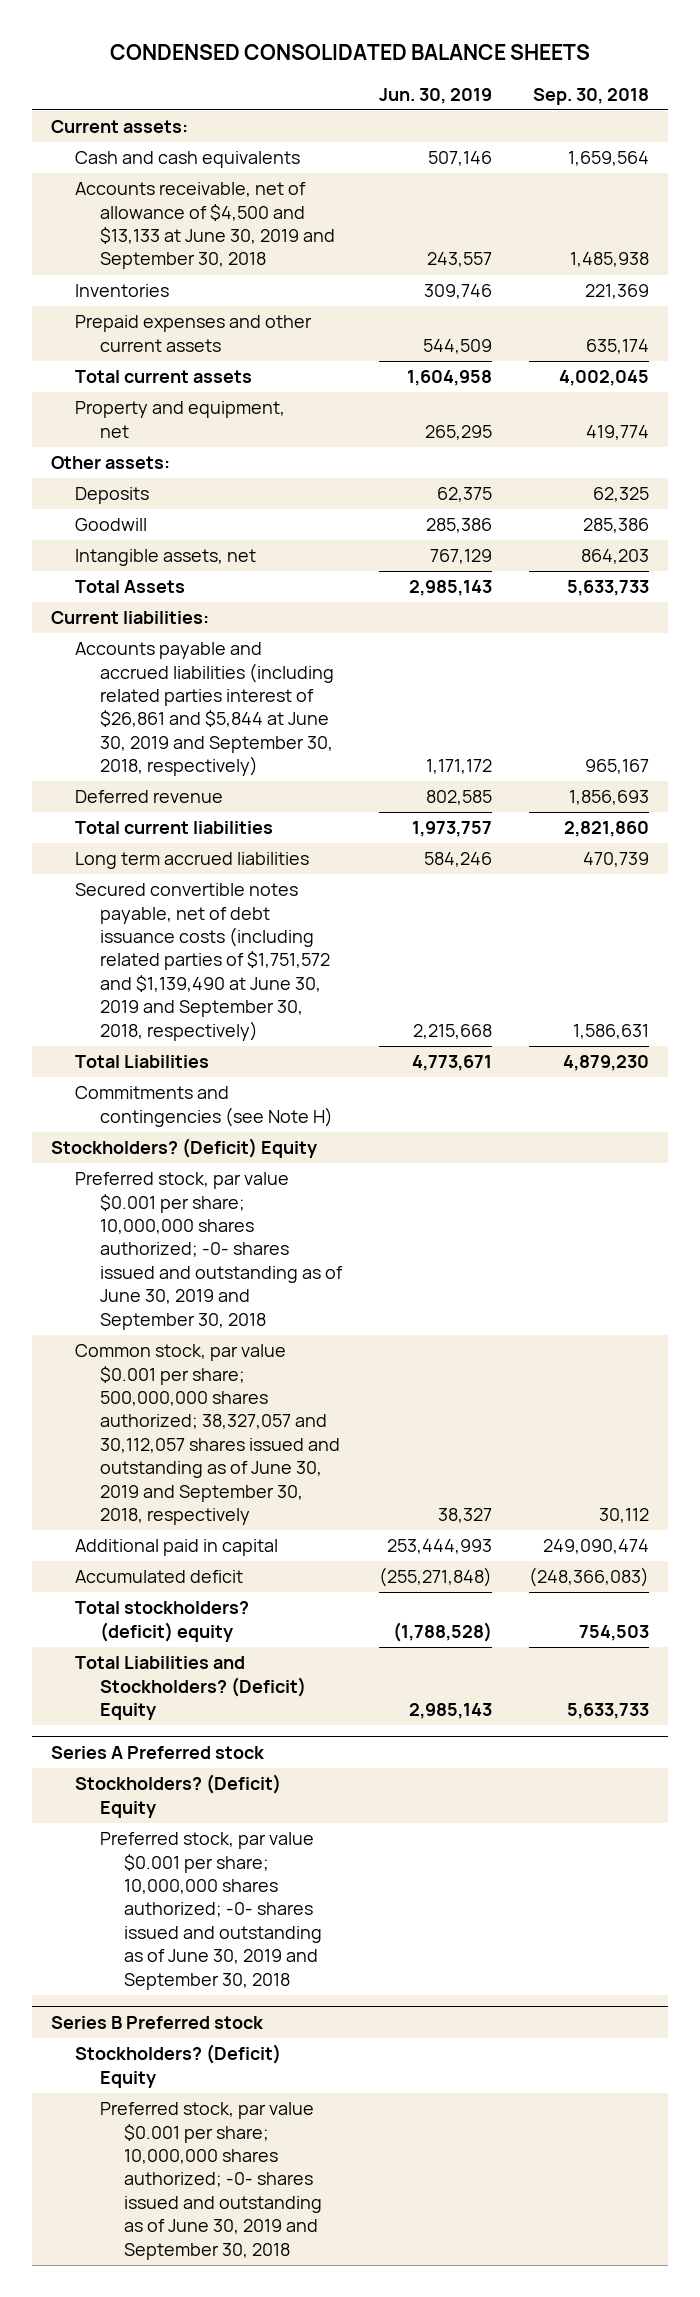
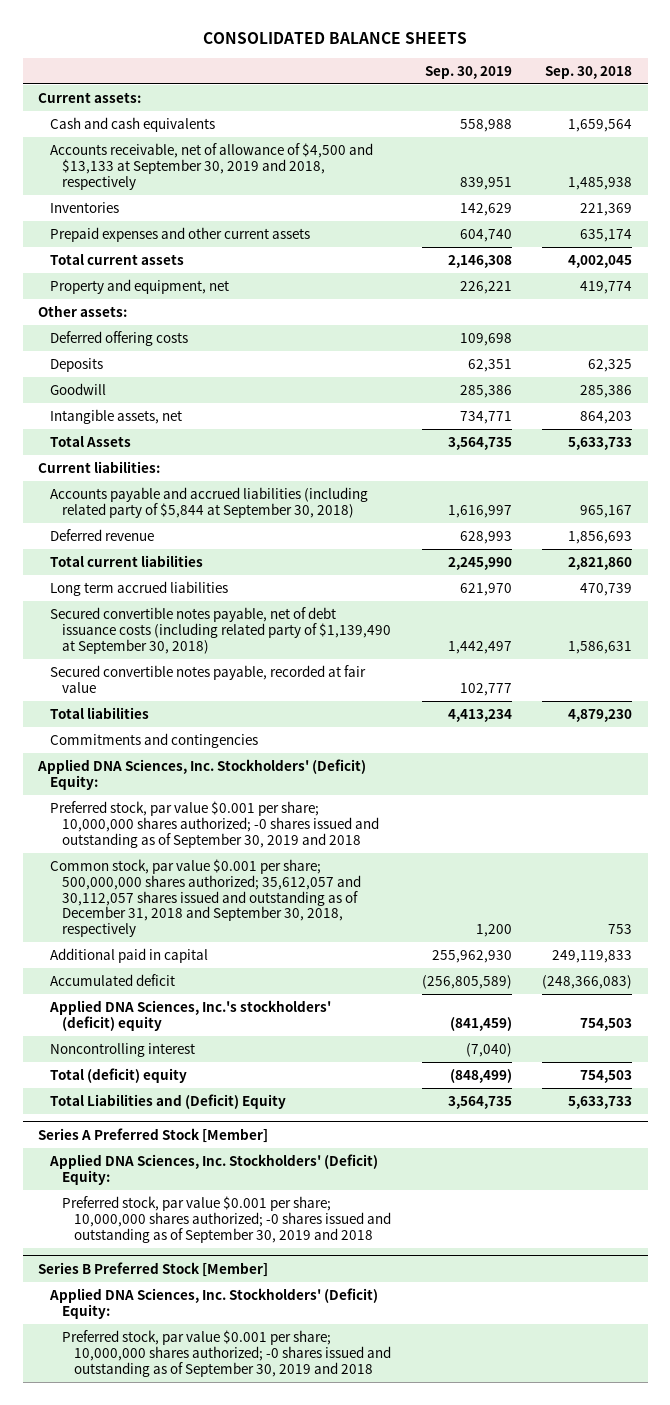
[110,44,591,61] CONDENSED CONSOLIDATED BALANCE SHEETS -> [203,31,468,44] CONSOLIDATED BALANCE SHEETS
[379,87,493,104] Jun. 30, 2019 -> none
none -> [424,65,512,79] Sep. 30, 2019
[75,182,335,270] Accounts receivable, net of allowance of $4,500 and $13,133 at June 30, 2019 and September 30, 2018 -> [50,143,374,190] Accounts receivable, net of allowance of $4,500 and $13,133 at September 30, 2019 and 2018, respectively
none -> [50,331,189,347] Deferred offering costs
[75,642,334,777] Accounts payable and accrued liabilities (including related parties interest of $26,861 and $5,844 at June 30, 2019 and September 30, 2018, respectively) -> [50,487,369,518] Accounts payable and accrued liabilities (including related party of $5,844 at September 30, 2018)
[75,883,330,1041] Secured convertible notes payable, net of debt issuance costs (including related parties of $1,751,572 and $1,139,490 at June 30, 2019 and September 30, 2018, respectively) -> [50,607,392,654] Secured convertible notes payable, net of debt issuance costs (including related party of $1,139,490 at September 30, 2018)
none -> [50,665,367,693] Secured convertible notes payable, recorded at fair value
[75,1055,210,1069] Total Liabilities -> [50,707,150,720] Total liabilities
[75,1086,333,1127] Commitments and contingencies (see Note H) -> [50,733,259,749] Commitments and contingencies
[50,1138,317,1159] Stockholders? (Deficit) Equity -> [37,759,367,790] Applied DNA Sciences, Inc. Stockholders' (Deficit) Equity:
[75,1172,343,1330] Preferred stock, par value $0.001 per share; 10,000,000 shares authorized; -0- shares issued and outstanding as of June 30, 2019 and September 30, 2018 -> [50,801,380,848] Preferred stock, par value $0.001 per share; 10,000,000 shares authorized; -0 shares issued and outstanding as of September 30, 2019 and 2018
[75,1344,340,1526] Common stock, par value $0.001 per share; 500,000,000 shares authorized; 38,327,057 and 30,112,057 shares issued and outstanding as of June 30, 2019 and September 30, 2018, respectively -> [50,859,362,937] Common stock, par value $0.001 per share; 500,000,000 shares authorized; 35,612,057 and 30,112,057 shares issued and outstanding as of December 31, 2018 and September 30, 2018, respectively
[599,1508,650,1524] 30,112 -> [608,923,633,934] 753
[543,1539,650,1555] 249,090,474 -> [552,950,633,964] 249,119,833
[75,1601,250,1642] Total stockholders? (deficit) equity -> [49,1000,332,1031] Applied DNA Sciences, Inc.'s stockholders' (deficit) equity
none -> [50,1043,196,1058] Noncontrolling interest
none -> [50,1068,188,1084] Total (deficit) equity
[75,1656,306,1721] Total Liabilities and Stockholders? (Deficit) Equity -> [50,1094,287,1110] Total Liabilities and (Deficit) Equity
[50,1745,265,1759] Series A Preferred stock -> [38,1127,269,1143] Series A Preferred Stock [Member]
[75,1774,282,1818] Stockholders? (Deficit) Equity -> [49,1154,379,1185] Applied DNA Sciences, Inc. Stockholders' (Deficit) Equity:
[99,1832,323,1990] Preferred stock, par value $0.001 per share; 10,000,000 shares authorized; -0- shares issued and outstanding as of June 30, 2019 and September 30, 2018 -> [62,1196,392,1243] Preferred stock, par value $0.001 per share; 10,000,000 shares authorized; -0 shares issued and outstanding as of September 30, 2019 and 2018
[50,2015,264,2029] Series B Preferred stock -> [38,1261,269,1277] Series B Preferred Stock [Member]
[75,2044,282,2088] Stockholders? (Deficit) Equity -> [49,1288,379,1319] Applied DNA Sciences, Inc. Stockholders' (Deficit) Equity:
[99,2102,323,2260] Preferred stock, par value $0.001 per share; 10,000,000 shares authorized; -0- shares issued and outstanding as of June 30, 2019 and September 30, 2018 -> [62,1330,392,1377] Preferred stock, par value $0.001 per share; 10,000,000 shares authorized; -0 shares issued and outstanding as of September 30, 2019 and 2018

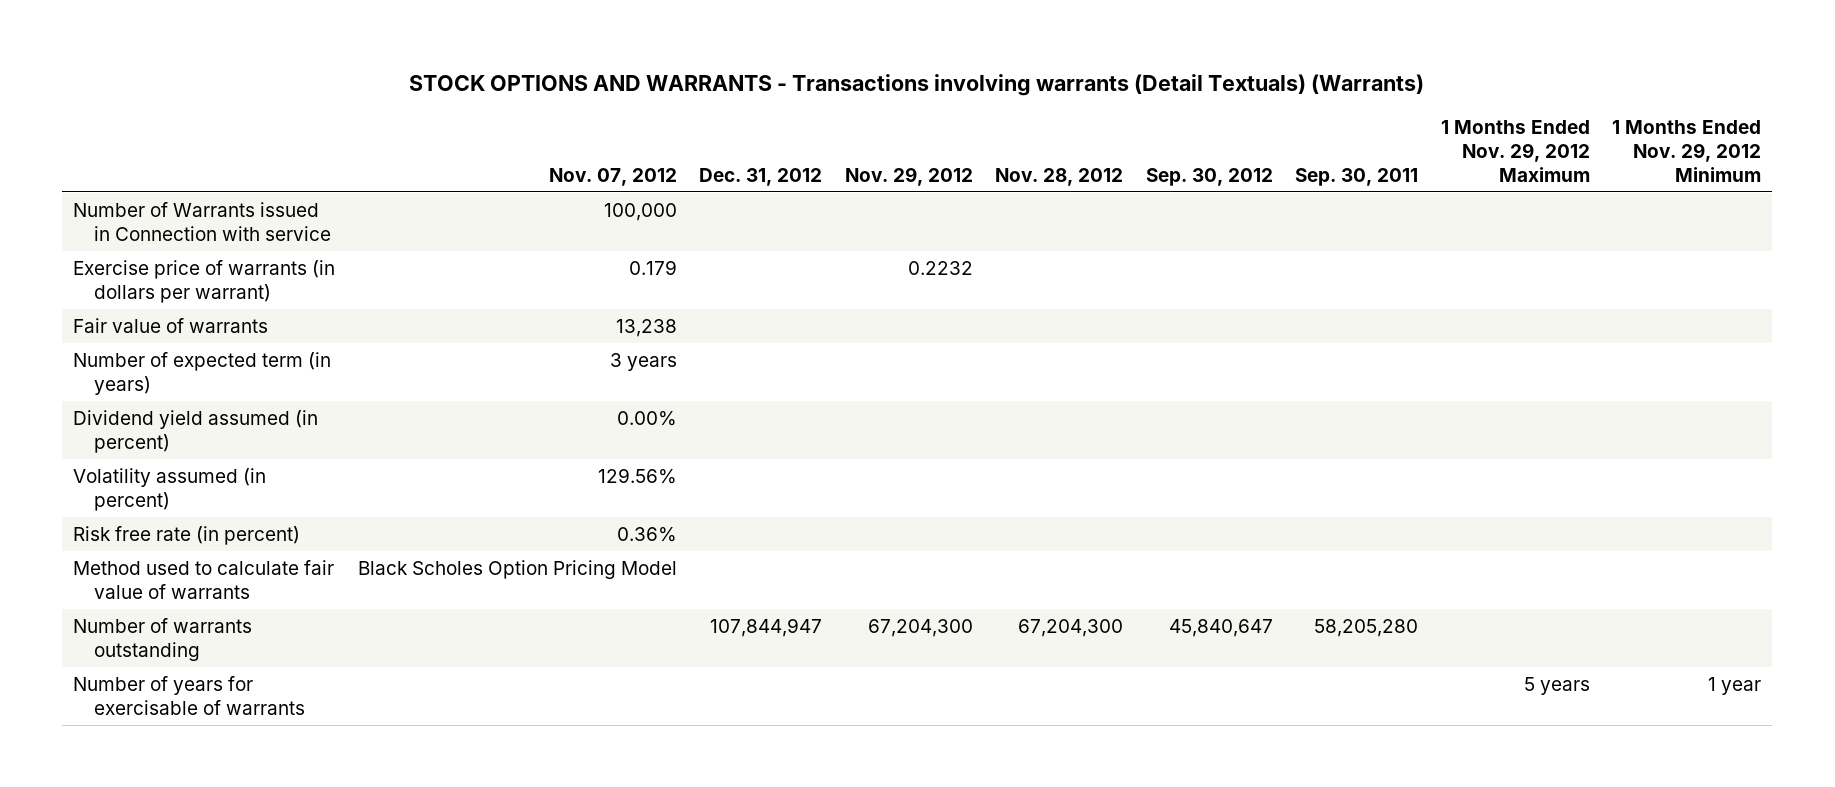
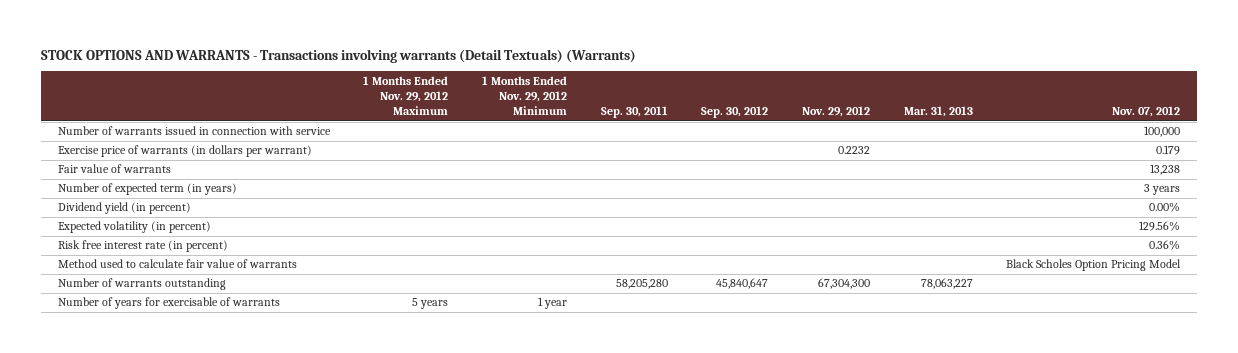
[699,167,823,186] Dec. 31, 2012 -> none
[995,167,1124,186] Nov. 28, 2012 -> none
none -> [903,106,973,118] Mar. 31, 2013
[73,201,331,241] Number of Warrants issued in Connection with service -> [57,126,331,136] Number of warrants issued in connection with service
[73,409,319,453] Dividend yield assumed (in percent) -> [57,202,191,215] Dividend yield (in percent)
[73,467,267,511] Volatility assumed (in percent) -> [57,221,211,234] Expected volatility (in percent)
[73,525,301,545] Risk free rate (in percent) -> [57,240,228,253] Risk free interest rate (in percent)
[867,618,973,637] 67,204,300 -> [817,278,870,290] 67,304,300

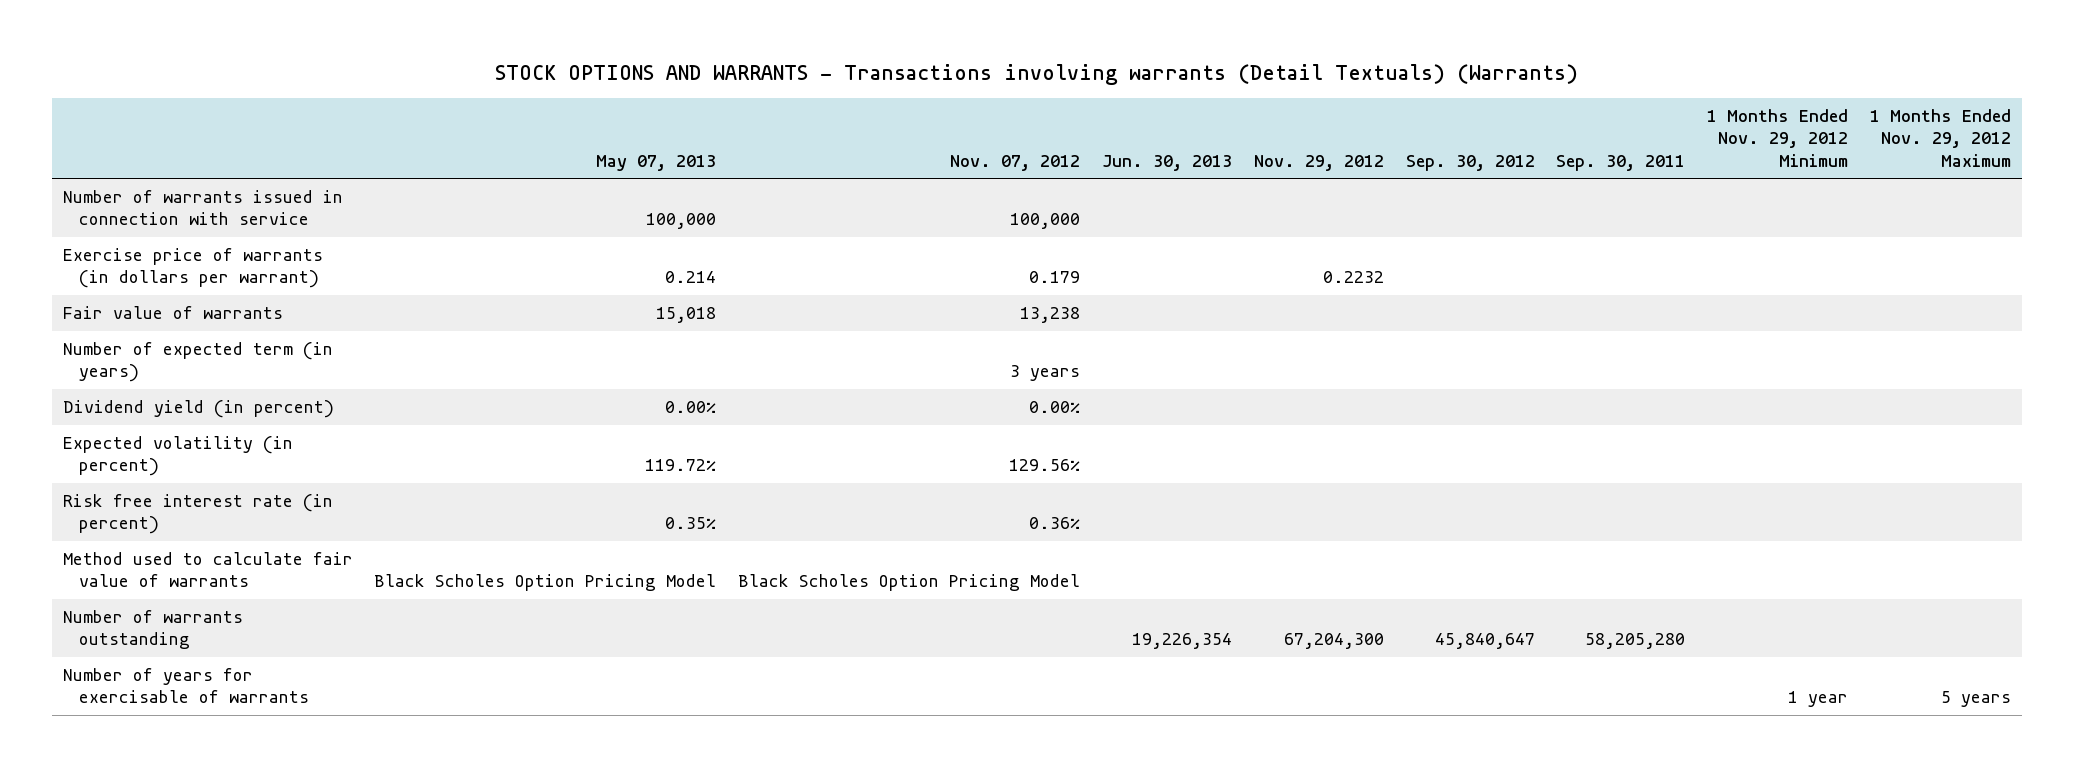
[903,106,973,118] Mar. 31, 2013 -> none
none -> [596,154,717,171] May 07, 2013
none -> [1101,154,1232,171] Jun. 30, 2013
[817,278,870,290] 67,304,300 -> [1283,633,1384,650] 67,204,300

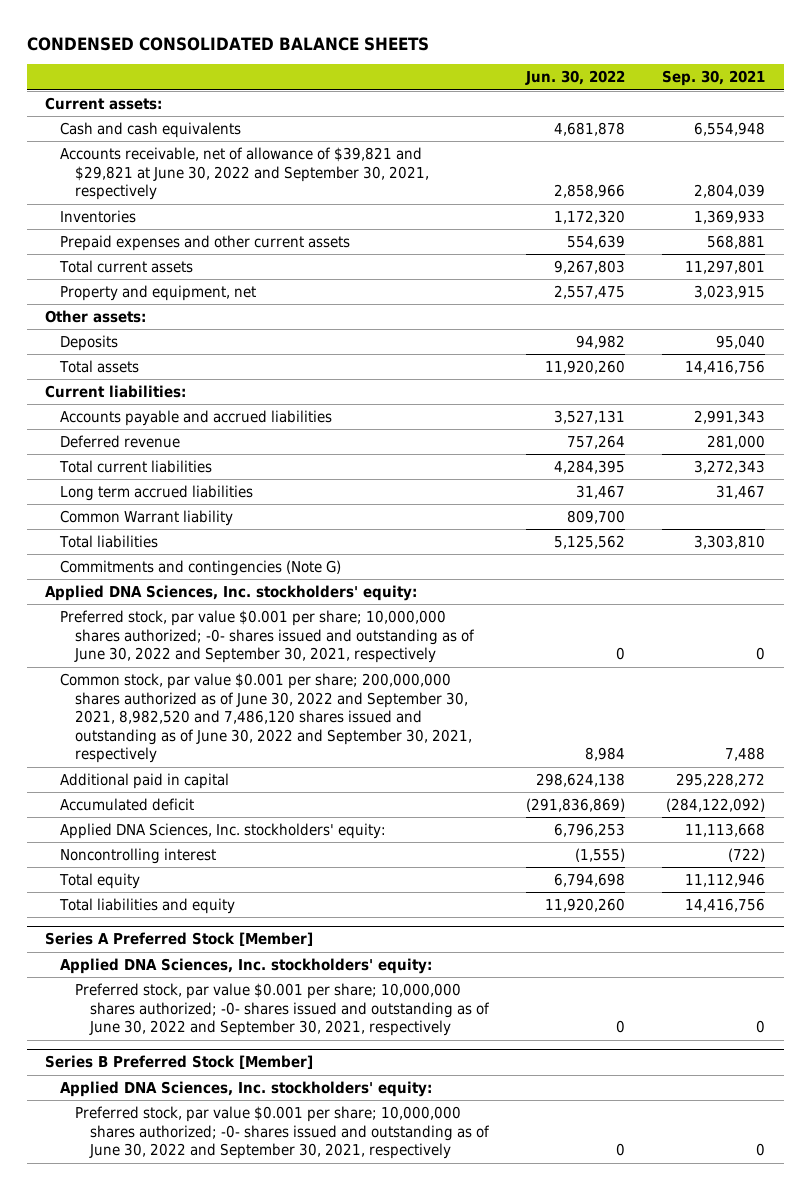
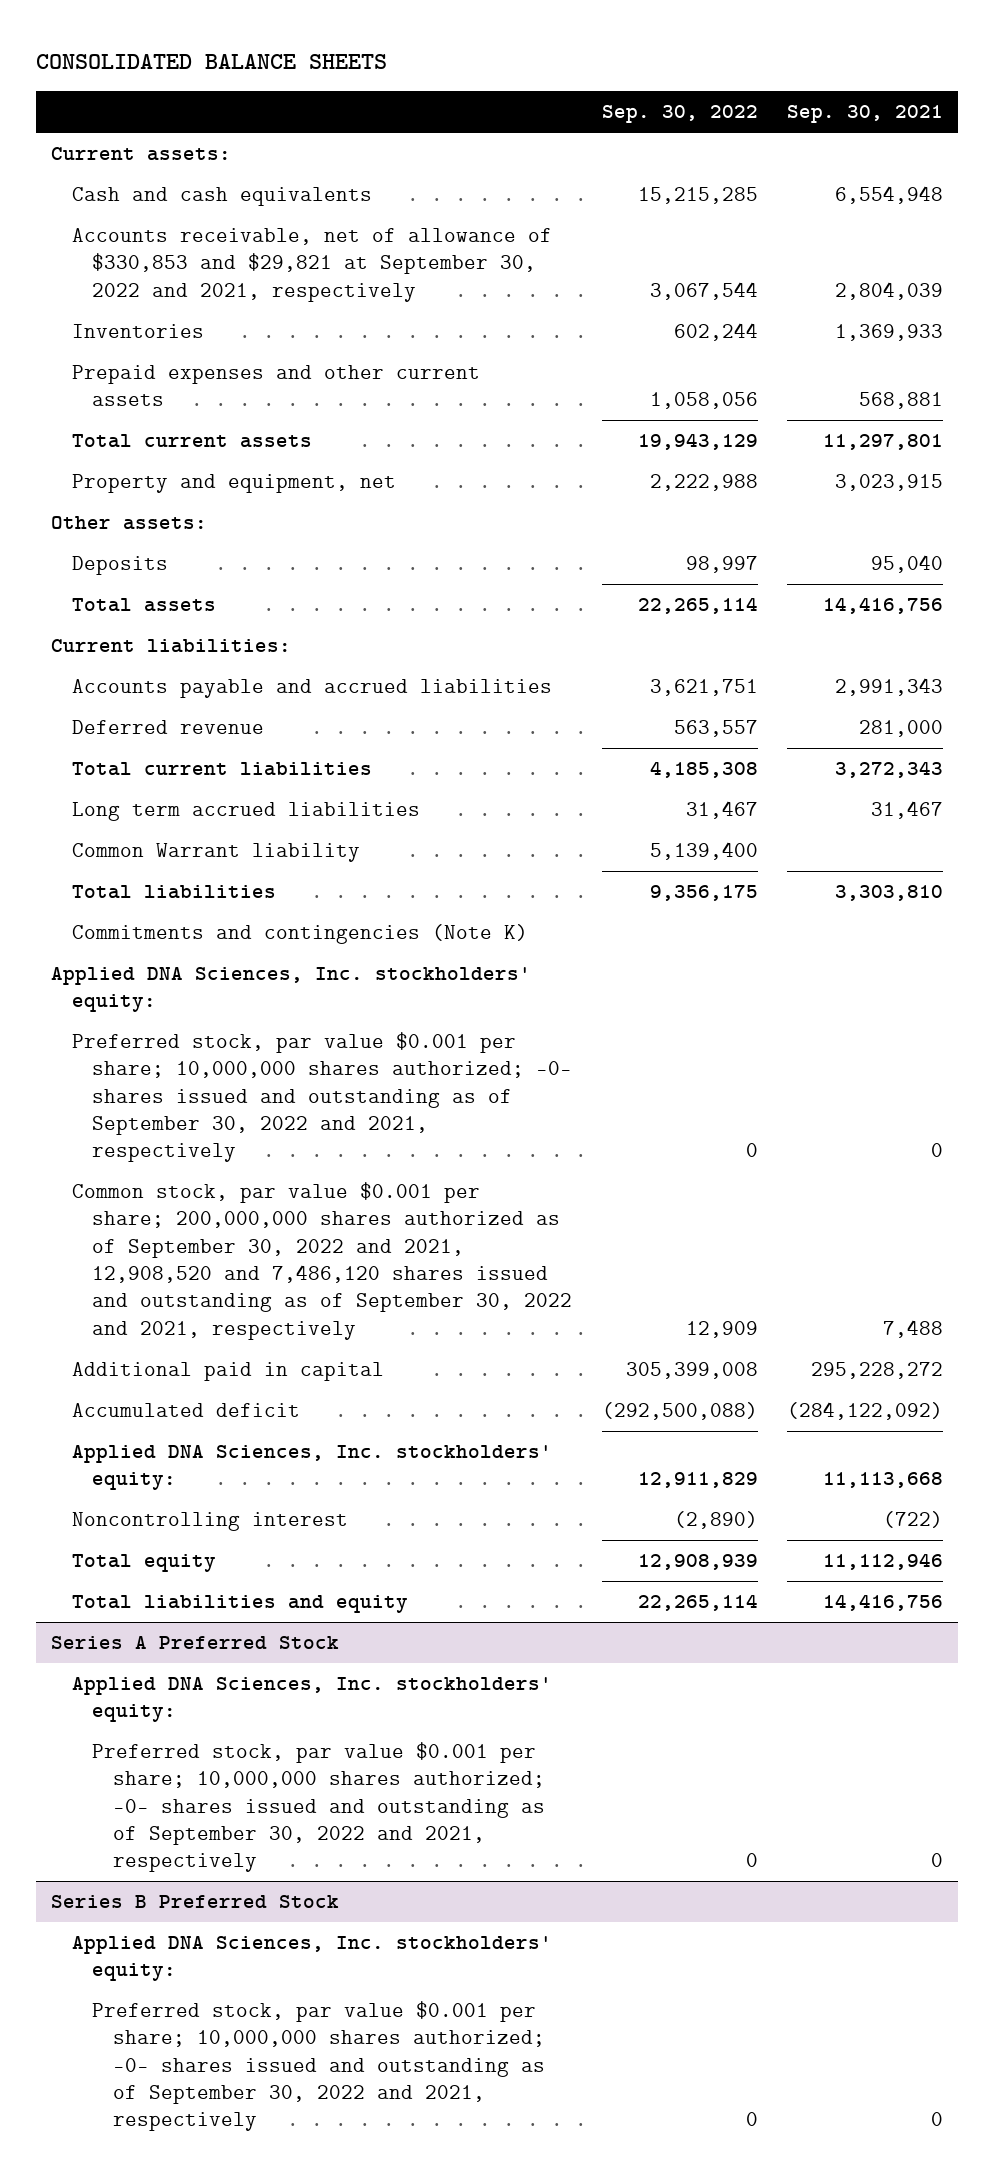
[26,36,429,51] CONDENSED CONSOLIDATED BALANCE SHEETS -> [36,54,388,70] CONSOLIDATED BALANCE SHEETS
[525,70,626,86] Jun. 30, 2022 -> none
none -> [601,104,758,123] Sep. 30, 2022
[60,147,430,201] Accounts receivable, net of allowance of $39,821 and $29,821 at June 30, 2022 and September 30, 2021, respectively -> [71,228,552,302] Accounts receivable, net of allowance of $330,853 and $29,821 at September 30, 2022 and 2021, respectively
[60,560,342,577] Commitments and contingencies (Note G) -> [71,924,528,945] Commitments and contingencies (Note K)
[60,610,476,664] Preferred stock, par value $0.001 per share; 10,000,000 shares authorized; -0- shares issued and outstanding as of June 30, 2022 and September 30, 2021, respectively -> [71,1032,573,1163] Preferred stock, par value $0.001 per share; 10,000,000 shares authorized; -0- shares issued and outstanding as of September 30, 2022 and 2021, respectively
[60,673,473,764] Common stock, par value $0.001 per share; 200,000,000 shares authorized as of June 30, 2022 and September 30, 2021, 8,982,520 and 7,486,120 shares issued and outstanding as of June 30, 2022 and September 30, 2021, respectively -> [71,1182,573,1340] Common stock, par value $0.001 per share; 200,000,000 shares authorized as of September 30, 2022 and 2021, 12,908,520 and 7,486,120 shares issued and outstanding as of September 30, 2022 and 2021, respectively
[45,932,314,947] Series A Preferred Stock [Member] -> [51,1636,340,1650] Series A Preferred Stock
[75,983,490,1037] Preferred stock, par value $0.001 per share; 10,000,000 shares authorized; -0- shares issued and outstanding as of June 30, 2022 and September 30, 2021, respectively -> [92,1742,545,1873] Preferred stock, par value $0.001 per share; 10,000,000 shares authorized; -0- shares issued and outstanding as of September 30, 2022 and 2021, respectively
[45,1055,314,1070] Series B Preferred Stock [Member] -> [51,1895,340,1909] Series B Preferred Stock
[75,1106,490,1160] Preferred stock, par value $0.001 per share; 10,000,000 shares authorized; -0- shares issued and outstanding as of June 30, 2022 and September 30, 2021, respectively -> [92,2001,545,2132] Preferred stock, par value $0.001 per share; 10,000,000 shares authorized; -0- shares issued and outstanding as of September 30, 2022 and 2021, respectively

